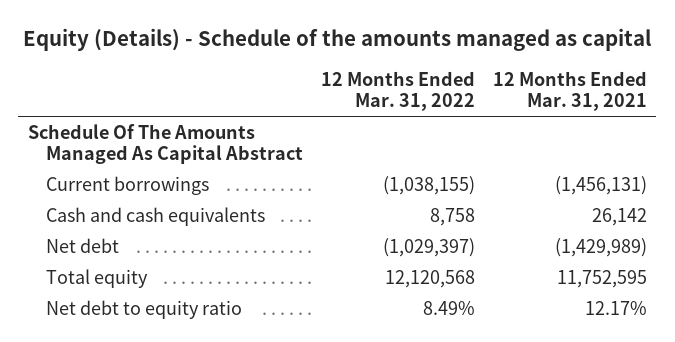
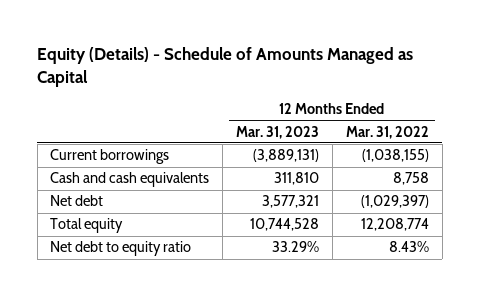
[23,28,652,52] Equity (Details) - Schedule of the amounts managed as capital -> [37,46,414,87] Equity (Details) - Schedule of Amounts Managed as Capital
[493,71,648,112] 12 Months Ended Mar. 31, 2021 -> none
none -> [236,125,320,139] Mar. 31, 2023
[27,123,303,165] Schedule Of The Amounts Managed As Capital Abstract -> none
[385,269,476,288] 12,120,568 -> [360,218,429,232] 12,208,774
[423,300,476,315] 8.49% -> [388,241,429,253] 8.43%

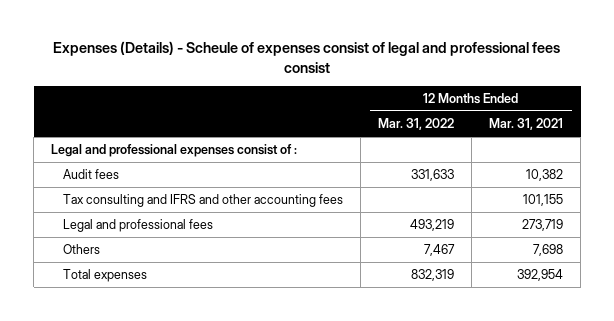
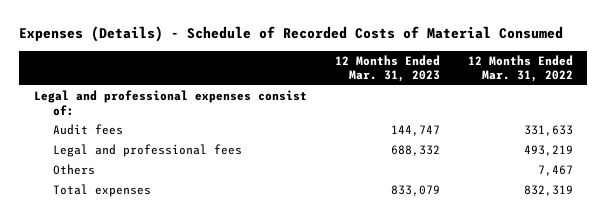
[53,41,561,73] Expenses (Details) - Scheule of expenses consist of legal and professional fees consist -> [19,26,564,43] Expenses (Details) - Schedule of Recorded Costs of Material Consumed
[489,118,564,131] Mar. 31, 2021 -> none
none -> [334,54,440,83] 12 Months Ended Mar. 31, 2023
[51,144,298,158] Legal and professional expenses consist of : -> [33,90,307,116] Legal and professional expenses consist of:
[63,194,344,208] Tax consulting and IFRS and other accounting fees -> none

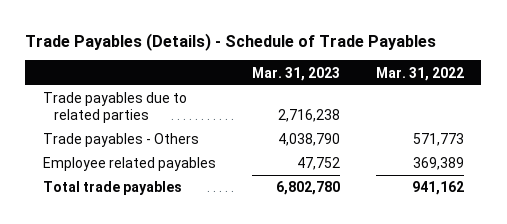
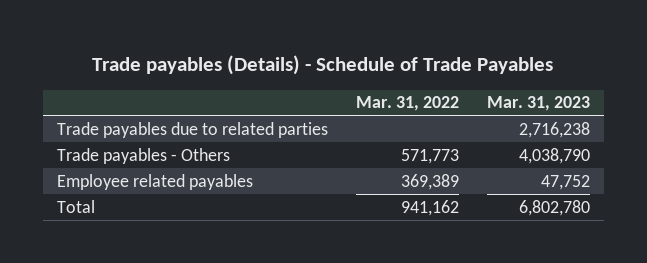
[25,32,437,51] Trade Payables (Details) - Schedule of Trade Payables -> [92,55,554,76] Trade payables (Details) - Schedule of Trade Payables
[43,181,183,196] Total trade payables -> [57,199,96,213] Total

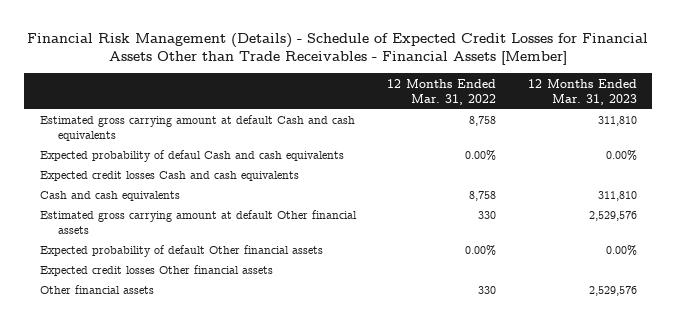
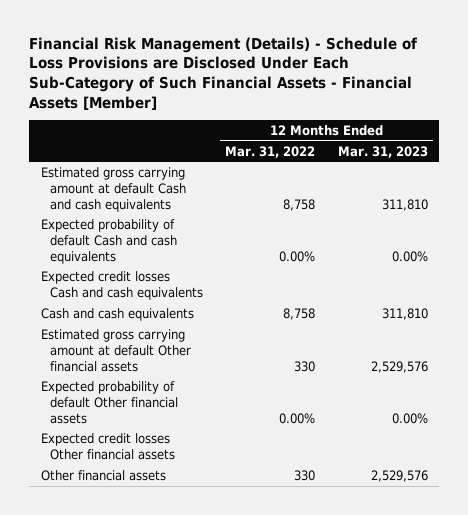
[27,32,649,66] Financial Risk Management (Details) - Schedule of Expected Credit Losses for Financial Assets Other than Trade Receivables - Financial Assets [Member] -> [29,36,418,110] Financial Risk Management (Details) - Schedule of Loss Provisions are Disclosed Under Each Sub-Category of Such Financial Assets - Financial Assets [Member]
[39,150,344,163] Expected probability of defaul Cash and cash equivalents -> [40,218,177,264] Expected probability of default Cash and cash equivalents

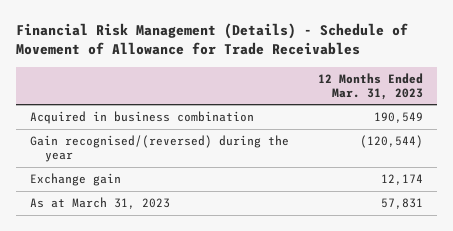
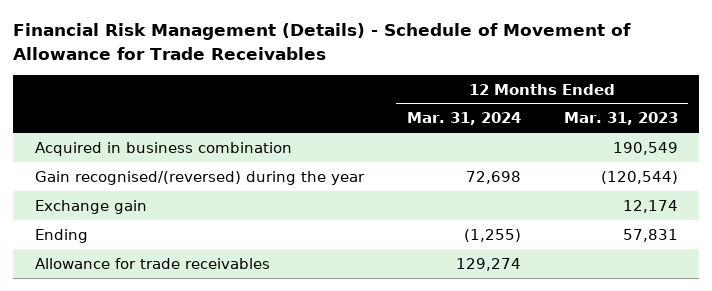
none -> [406,112,521,126] Mar. 31, 2024
[30,197,171,210] As at March 31, 2023 -> [34,228,88,243] Ending
none -> [34,257,270,269] Allowance for trade receivables

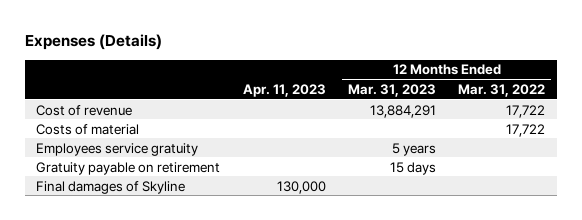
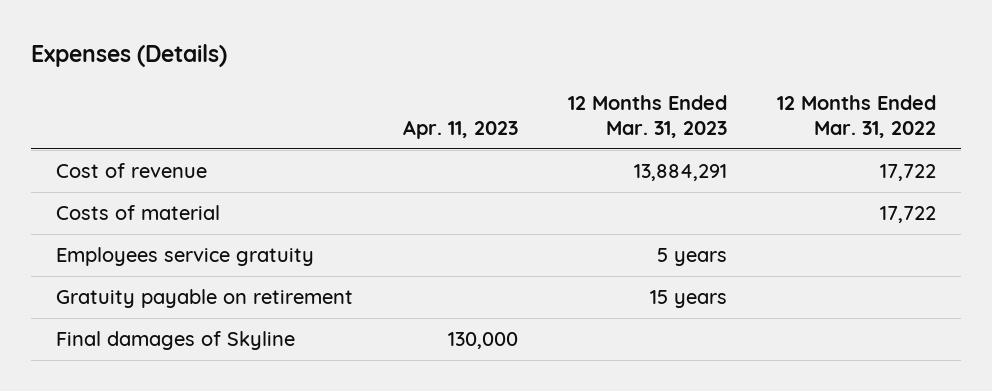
[390,161,437,175] 15 days -> [650,289,728,308] 15 years

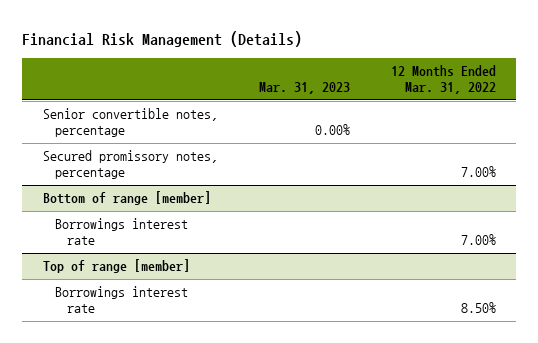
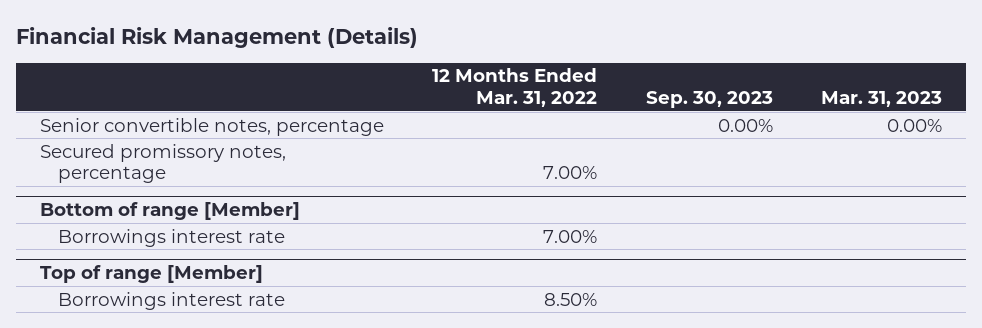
none -> [645,90,773,108] Sep. 30, 2023
[42,191,211,206] Bottom of range [member] -> [39,202,300,221] Bottom of range [Member]
[42,259,190,274] Top of range [member] -> [39,265,263,284] Top of range [Member]

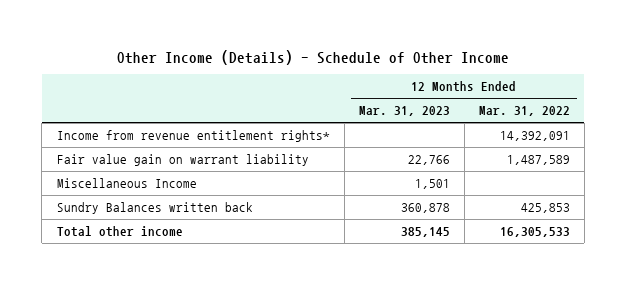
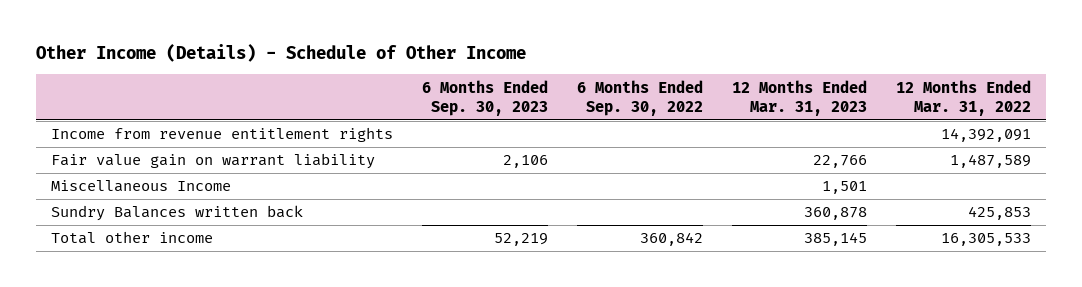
none -> [421,79,548,116] 6 Months Ended Sep. 30, 2023
none -> [576,79,703,116] 6 Months Ended Sep. 30, 2022
[56,130,330,143] Income from revenue entitlement rights* -> [50,127,393,143] Income from revenue entitlement rights

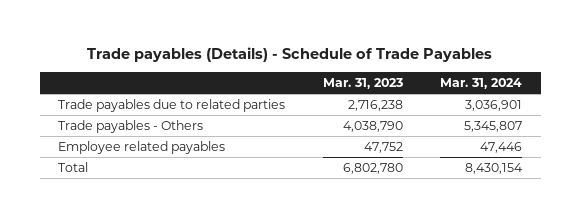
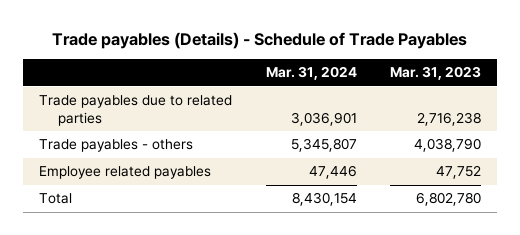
[58,120,204,134] Trade payables - Others -> [39,139,194,153] Trade payables - others

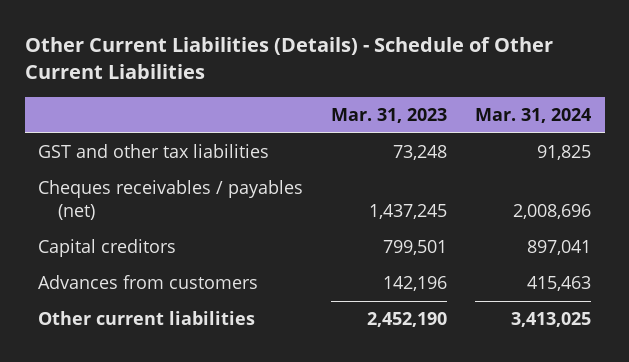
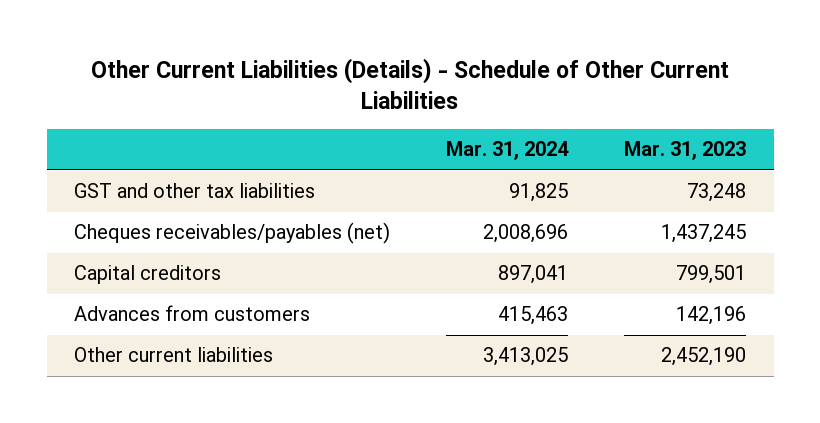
[38,180,304,220] Cheques receivables / payables (net) -> [74,222,391,245] Cheques receivables/payables (net)

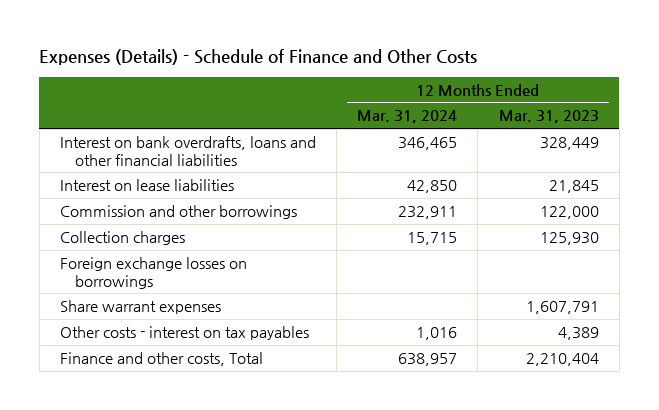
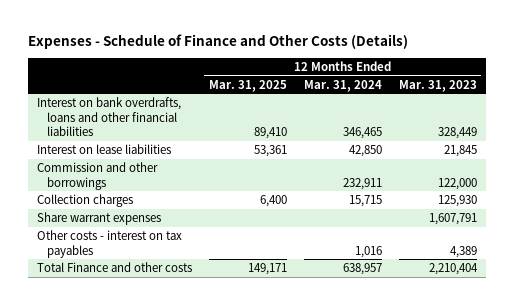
[39,49,478,66] Expenses (Details) - Schedule of Finance and Other Costs -> [27,34,408,50] Expenses - Schedule of Finance and Other Costs (Details)
none -> [208,79,287,92] Mar. 31, 2025
[59,256,247,289] Foreign exchange losses on borrowings -> none
[59,351,263,366] Finance and other costs, Total -> [36,262,192,273] Total Finance and other costs

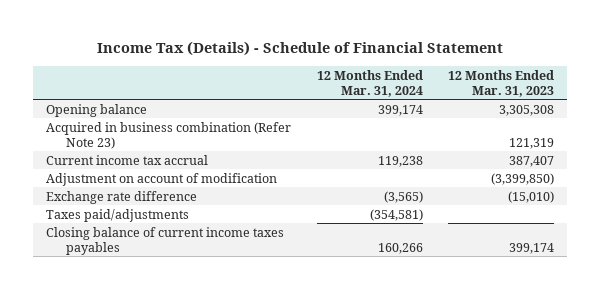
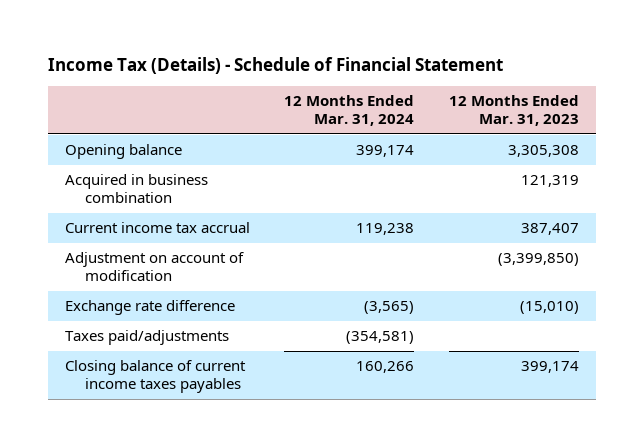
[46,121,292,149] Acquired in business combination (Refer Note 23) -> [65,174,209,204] Acquired in business combination

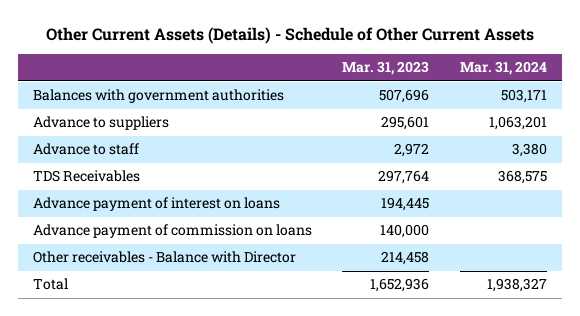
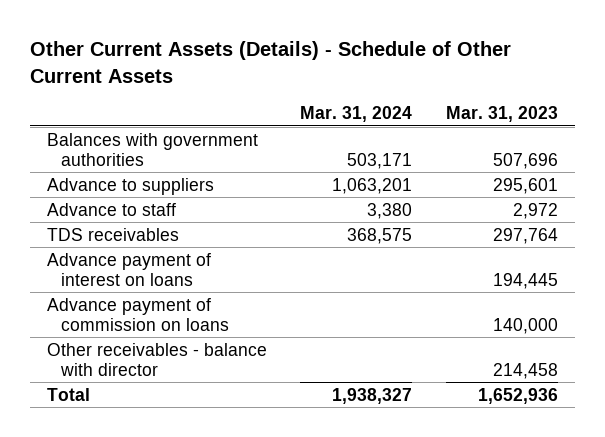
[33,170,141,183] TDS Receivables -> [46,227,179,241] TDS receivables
[33,251,297,264] Other receivables - Balance with Director -> [46,342,267,376] Other receivables - balance with director

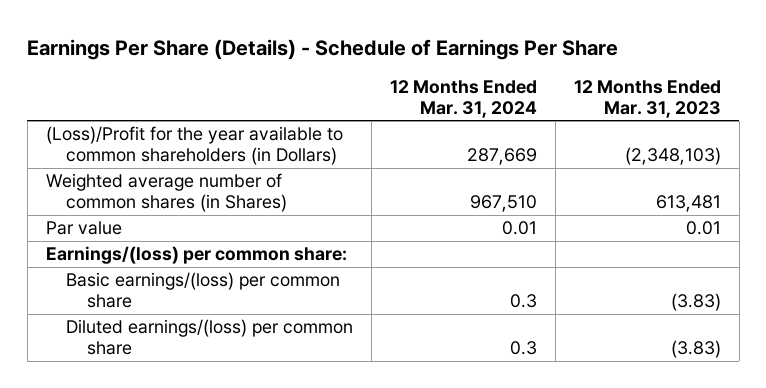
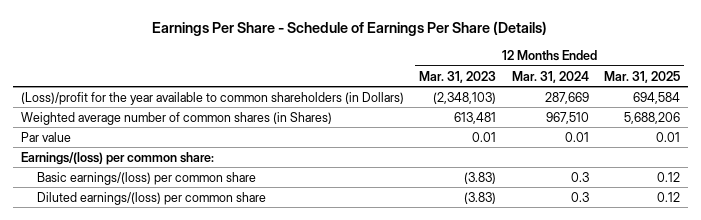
[27,39,619,61] Earnings Per Share (Details) - Schedule of Earnings Per Share -> [152,20,548,36] Earnings Per Share - Schedule of Earnings Per Share (Details)
none -> [604,70,681,83] Mar. 31, 2025
[45,126,343,166] (Loss)/Profit for the year available to common shareholders (in Dollars) -> [20,91,404,105] (Loss)/profit for the year available to common shareholders (in Dollars)

